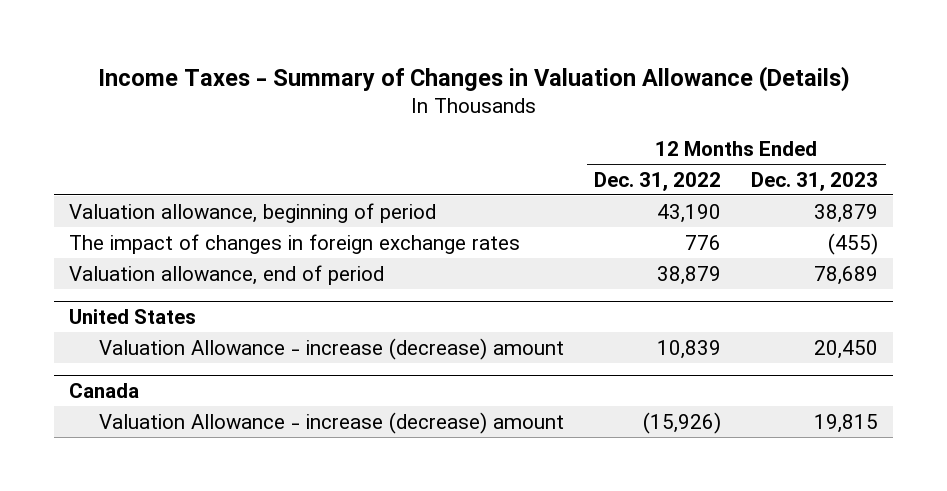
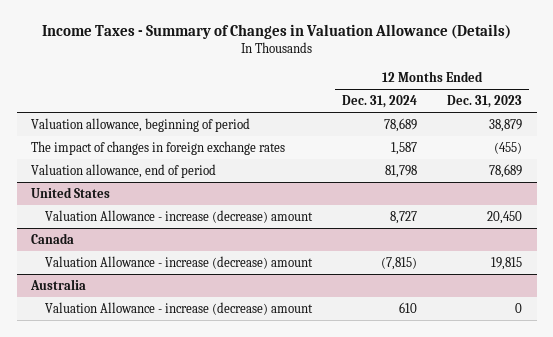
[594,171,722,191] Dec. 31, 2022 -> none
none -> [342,94,418,108] Dec. 31, 2024
none -> [30,278,87,290] Australia
none -> [45,301,314,315] Valuation Allowance - increase (decrease) amount

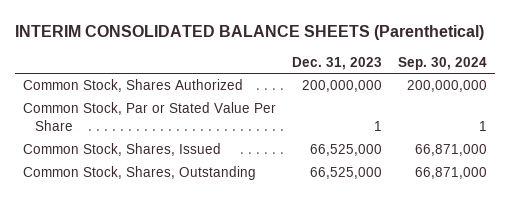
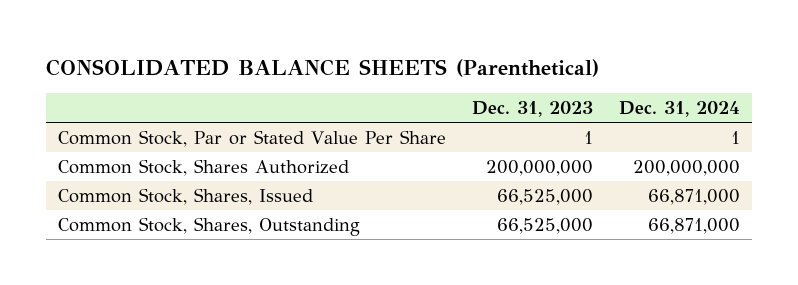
[15,24,485,40] INTERIM CONSOLIDATED BALANCE SHEETS (Parenthetical) -> [45,58,599,77] CONSOLIDATED BALANCE SHEETS (Parenthetical)
[397,56,487,70] Sep. 30, 2024 -> none
none -> [618,101,740,118] Dec. 31, 2024
[23,79,244,93] Common Stock, Shares Authorized -> [58,158,350,176] Common Stock, Shares Authorized

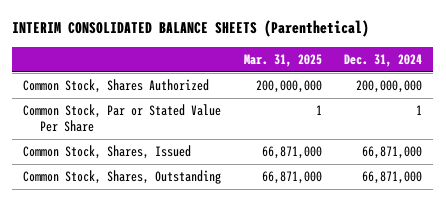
[45,58,599,77] CONSOLIDATED BALANCE SHEETS (Parenthetical) -> [12,20,370,38] INTERIM CONSOLIDATED BALANCE SHEETS (Parenthetical)
[471,101,593,118] Dec. 31, 2023 -> none
none -> [243,54,322,68] Mar. 31, 2025
[58,129,447,147] Common Stock, Par or Stated Value Per Share -> [23,104,222,132] Common Stock, Par or Stated Value Per Share

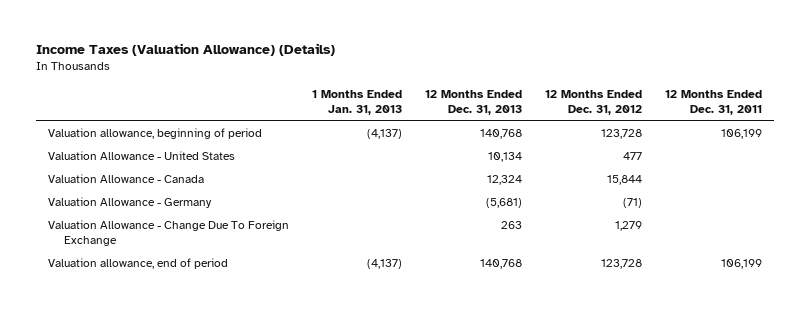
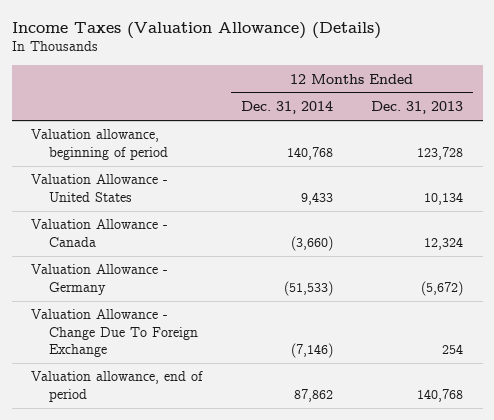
[311,89,402,115] 1 Months Ended Jan. 31, 2013 -> none
[545,89,643,115] 12 Months Ended Dec. 31, 2012 -> none
[665,89,763,115] 12 Months Ended Dec. 31, 2011 -> none
none -> [240,101,333,115] Dec. 31, 2014
[479,128,522,139] 140,768 -> [417,146,464,160] 123,728
[485,197,522,208] (5,681) -> [421,280,464,296] (5,672)
[500,220,522,229] 263 -> [442,344,464,355] 254

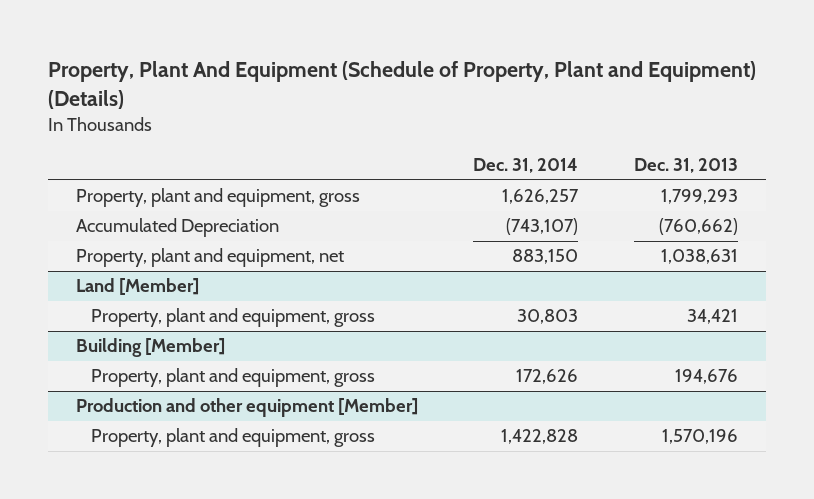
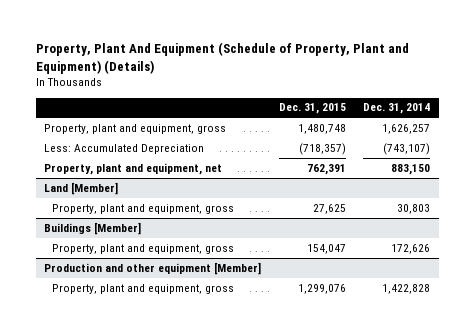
[634,158,739,174] Dec. 31, 2013 -> none
none -> [278,103,346,115] Dec. 31, 2015
[75,218,279,238] Accumulated Depreciation -> [44,143,205,154] Less: Accumulated Depreciation
[75,338,225,358] Building [Member] -> [44,221,142,235] Buildings [Member]

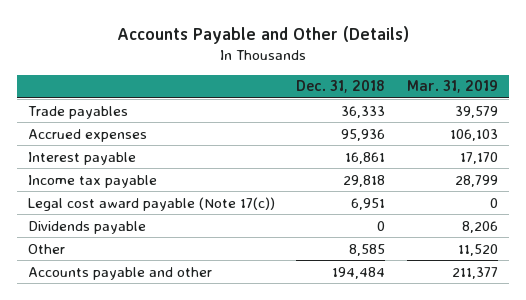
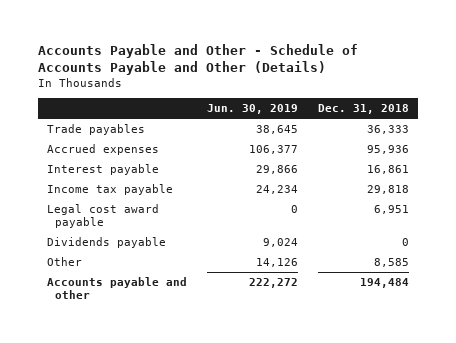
[116,25,409,44] Accounts Payable and Other (Details) -> [37,43,358,76] Accounts Payable and Other - Schedule of Accounts Payable and Other (Details)
[406,80,498,94] Mar. 31, 2019 -> none
none -> [206,104,298,115] Jun. 30, 2019
[27,196,275,211] Legal cost award payable (Note 17(c)) -> [47,204,160,228] Legal cost award payable

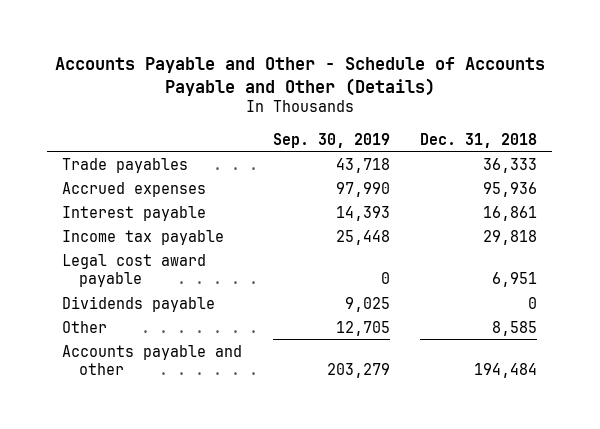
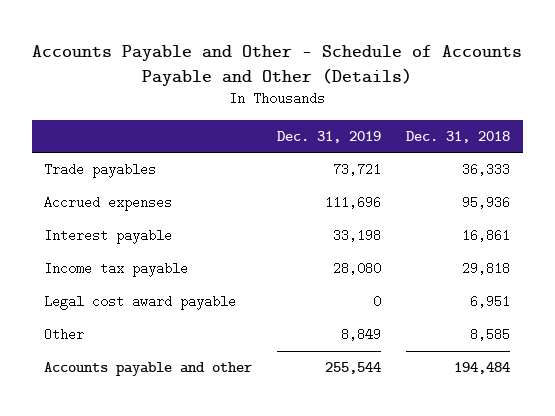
[272,132,390,148] Sep. 30, 2019 -> none
none -> [277,130,382,143] Dec. 31, 2019
[62,295,216,312] Dividends payable -> none

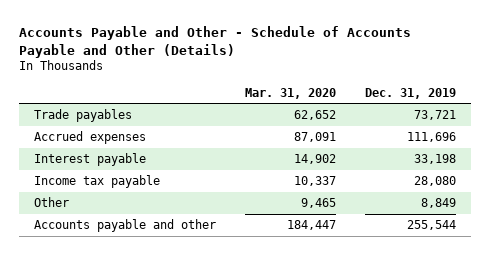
[406,130,511,143] Dec. 31, 2018 -> none
none -> [244,87,336,99] Mar. 31, 2020
[44,295,237,311] Legal cost award payable -> none

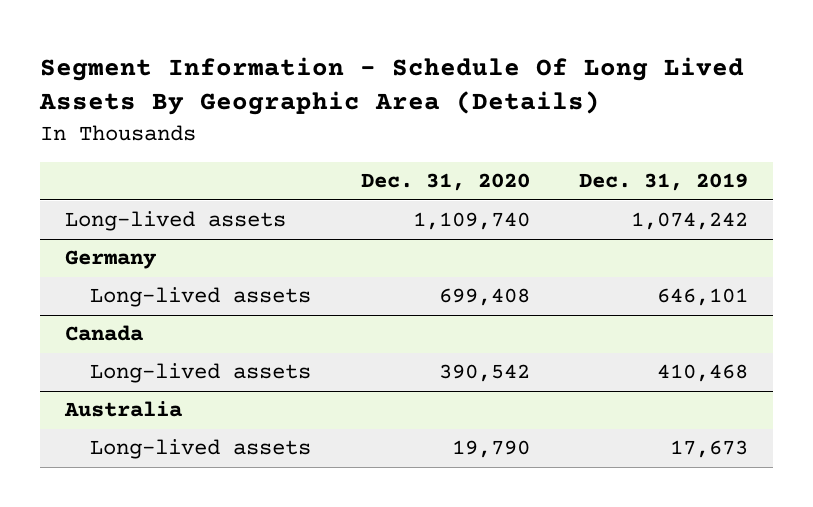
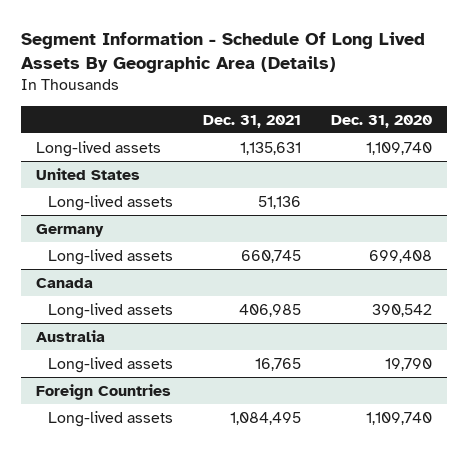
[579,173,749,192] Dec. 31, 2019 -> none
none -> [202,114,301,128] Dec. 31, 2021
none -> [35,167,140,180] United States
none -> [47,194,173,211] Long-lived assets
none -> [35,383,171,400] Foreign Countries
none -> [47,410,173,427] Long-lived assets

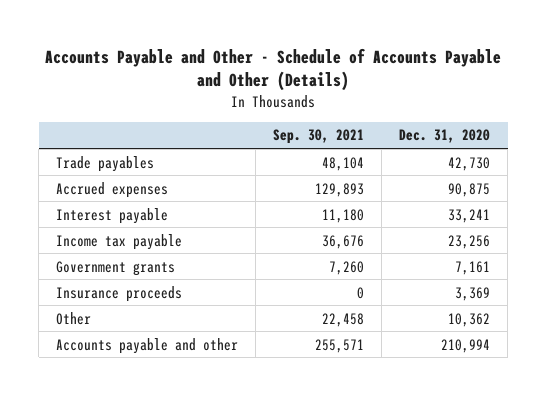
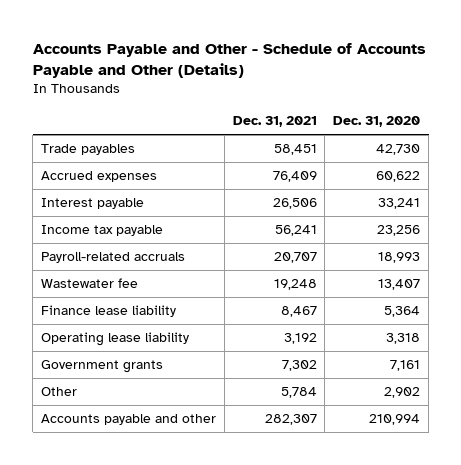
[273,129,365,145] Sep. 30, 2021 -> none
none -> [232,116,317,128] Dec. 31, 2021
[448,182,491,197] 90,875 -> [376,171,421,183] 60,622
none -> [40,252,185,264] Payroll-related accruals
none -> [40,278,138,289] Wastewater fee
none -> [40,305,176,318] Finance lease liability
none -> [40,332,189,347] Operating lease liability
[56,285,183,302] Insurance proceeds -> none
[448,312,491,327] 10,362 -> [384,387,421,399] 2,902

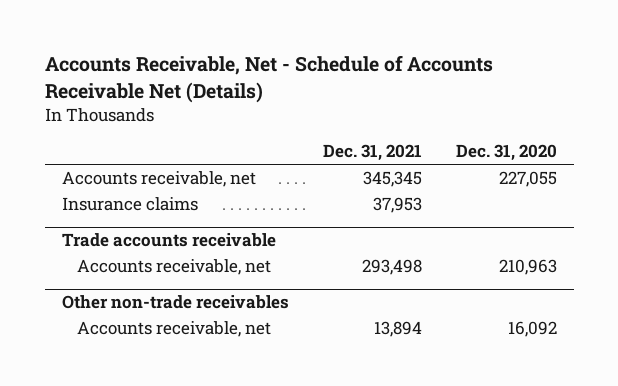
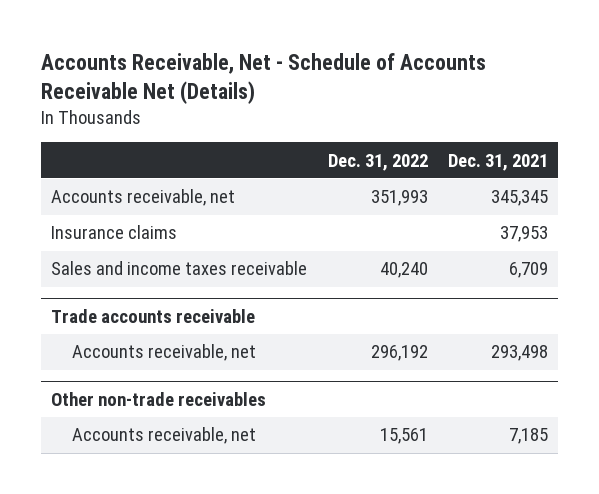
[455,144,557,162] Dec. 31, 2020 -> none
none -> [327,153,428,171] Dec. 31, 2022
none -> [51,261,308,276] Sales and income taxes receivable
[373,321,422,338] 13,894 -> [509,428,549,445] 7,185

